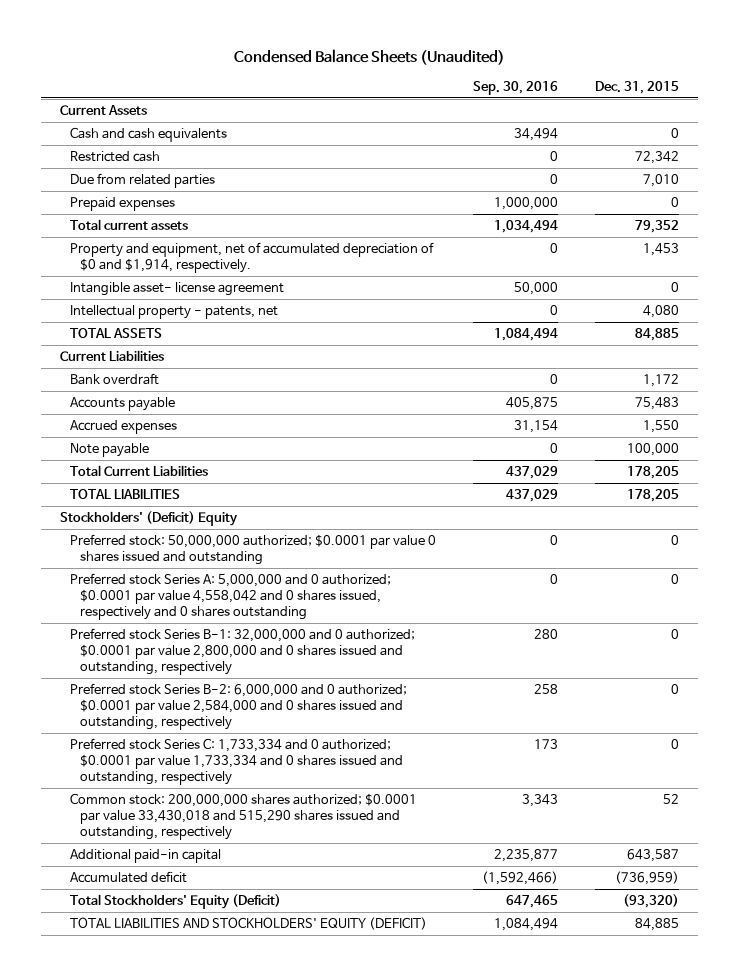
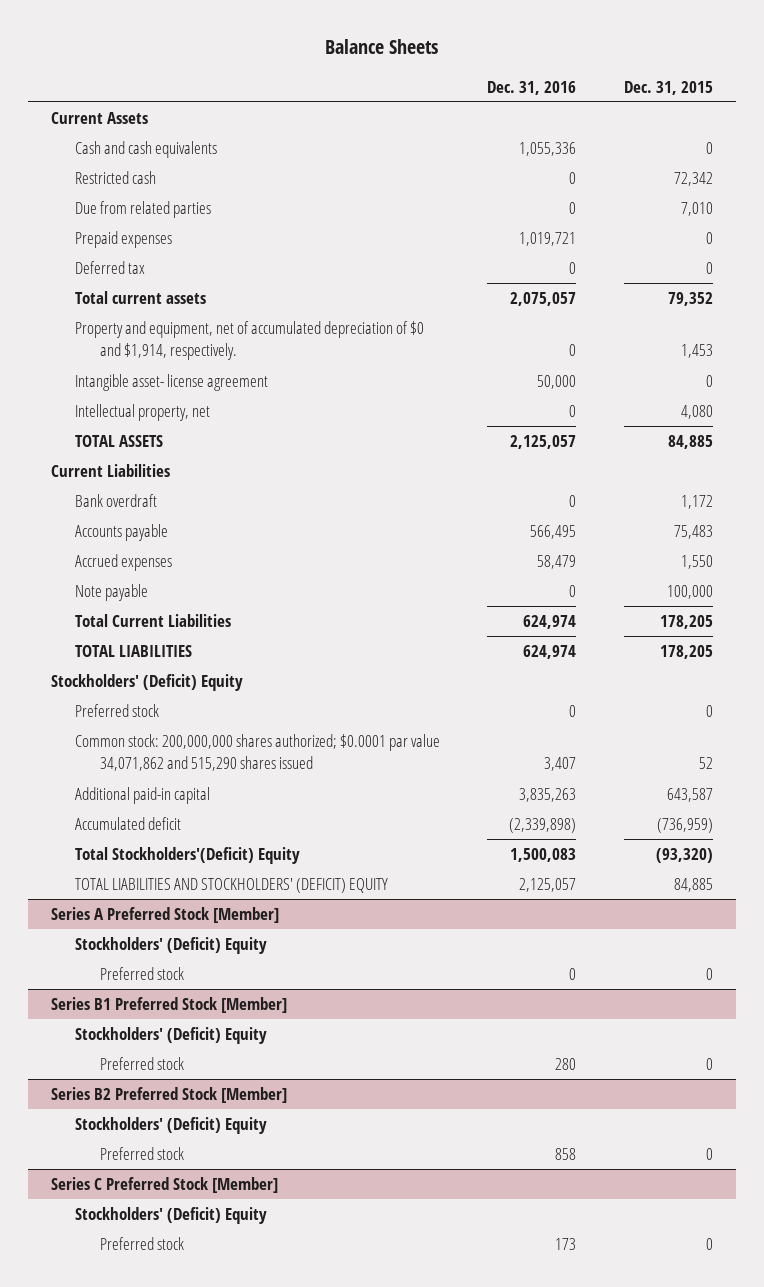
[233,48,505,65] Condensed Balance Sheets (Unaudited) -> [324,39,438,55] Balance Sheets
[473,81,559,96] Sep. 30, 2016 -> none
none -> [487,80,577,95] Dec. 31, 2016
none -> [75,261,146,275] Deferred tax
[70,305,279,320] Intellectual property - patents, net -> [75,404,211,422] Intellectual property, net
[70,573,392,620] Preferred stock Series A: 5,000,000 and 0 authorized; $0.0001 par value 4,558,042 and 0 shares issued, respectively and 0 shares outstanding -> none
[70,628,416,675] Preferred stock Series B-1: 32,000,000 and 0 authorized; $0.0001 par value 2,800,000 and 0 shares issued and outstanding, respectively -> none
[70,683,408,730] Preferred stock Series B-2: 6,000,000 and 0 authorized; $0.0001 par value 2,584,000 and 0 shares issued and outstanding, respectively -> none
[70,738,404,785] Preferred stock Series C: 1,733,334 and 0 authorized; $0.0001 par value 1,733,334 and 0 shares issued and outstanding, respectively -> none
[70,534,437,566] Preferred stock: 50,000,000 authorized; $0.0001 par value 0 shares issued and outstanding -> [75,704,160,718] Preferred stock
[70,793,418,840] Common stock: 200,000,000 shares authorized; $0.0001 par value 33,430,018 and 515,290 shares issued and outstanding, respectively -> [75,734,441,772] Common stock: 200,000,000 shares authorized; $0.0001 par value 34,071,862 and 515,290 shares issued
[70,894,282,910] Total Stockholders' Equity (Deficit) -> [75,847,301,865] Total Stockholders'(Deficit) Equity
[70,917,428,931] TOTAL LIABILITIES AND STOCKHOLDERS' EQUITY (DEFICIT) -> [75,878,389,894] TOTAL LIABILITIES AND STOCKHOLDERS' (DEFICIT) EQUITY
none -> [51,907,280,924] Series A Preferred Stock [Member]
none -> [75,937,268,955] Stockholders' (Deficit) Equity
none -> [99,967,184,981] Preferred stock
none -> [51,997,288,1014] Series B1 Preferred Stock [Member]
none -> [75,1027,268,1045] Stockholders' (Deficit) Equity
none -> [99,1057,184,1071] Preferred stock
none -> [51,1087,288,1104] Series B2 Preferred Stock [Member]
none -> [75,1117,268,1135] Stockholders' (Deficit) Equity
none -> [99,1147,184,1161] Preferred stock
none -> [51,1177,279,1194] Series C Preferred Stock [Member]
none -> [75,1207,268,1225] Stockholders' (Deficit) Equity
none -> [99,1237,184,1251] Preferred stock

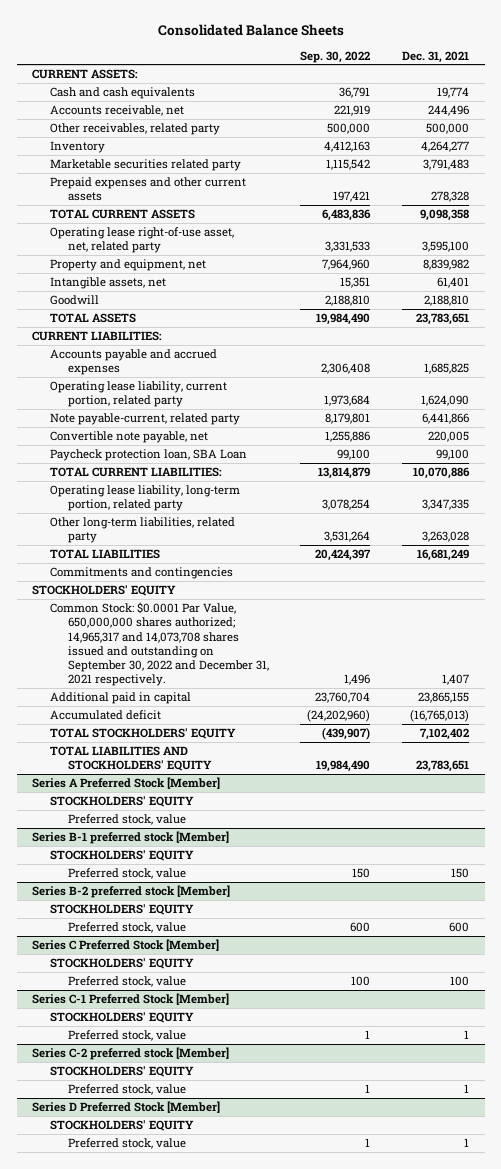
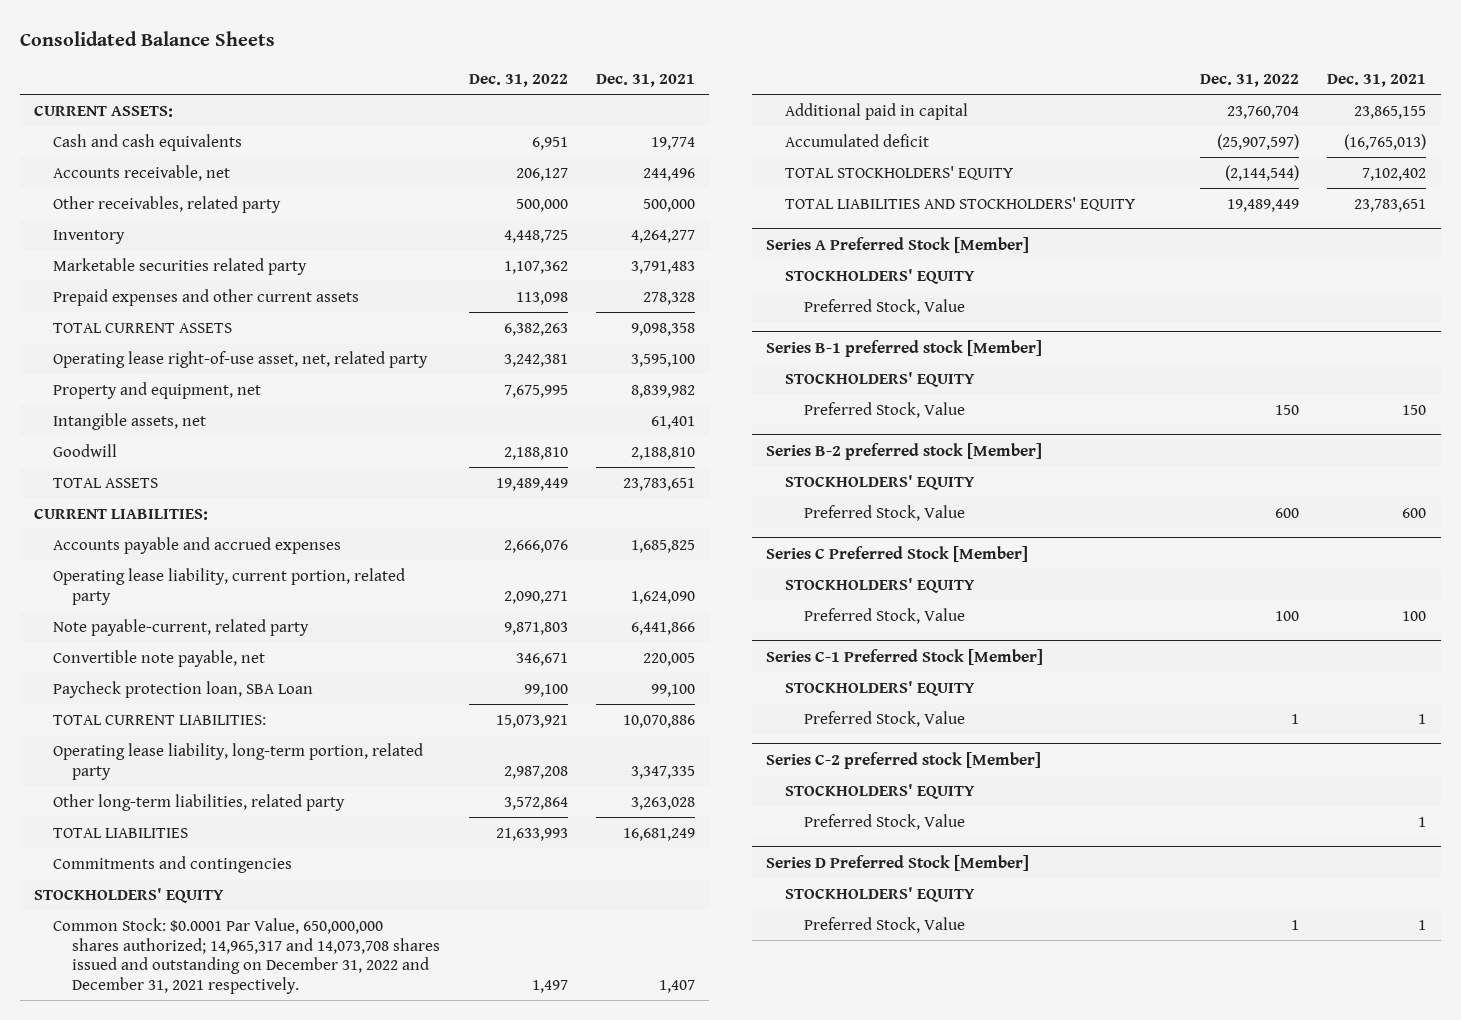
[300,50,371,63] Sep. 30, 2022 -> none
none -> [468,73,568,87] Dec. 31, 2022
[50,602,269,687] Common Stock: $0.0001 Par Value, 650,000,000 shares authorized; 14,965,317 and 14,073,708 shares issued and outstanding on September 30, 2022 and December 31, 2021 respectively. -> [53,917,441,995] Common Stock: $0.0001 Par Value, 650,000,000 shares authorized; 14,965,317 and 14,073,708 shares issued and outstanding on December 31, 2022 and December 31, 2021 respectively.
[67,814,186,826] Preferred stock, value -> [803,298,965,315] Preferred Stock, Value
[67,868,186,880] Preferred stock, value -> [803,401,965,418] Preferred Stock, Value
[67,922,186,934] Preferred stock, value -> [803,504,965,521] Preferred Stock, Value
[67,976,186,988] Preferred stock, value -> [803,607,965,624] Preferred Stock, Value
[67,1030,186,1042] Preferred stock, value -> [803,710,965,727] Preferred Stock, Value
[67,1084,186,1096] Preferred stock, value -> [803,813,965,830] Preferred Stock, Value
[67,1138,186,1150] Preferred stock, value -> [803,916,965,933] Preferred Stock, Value

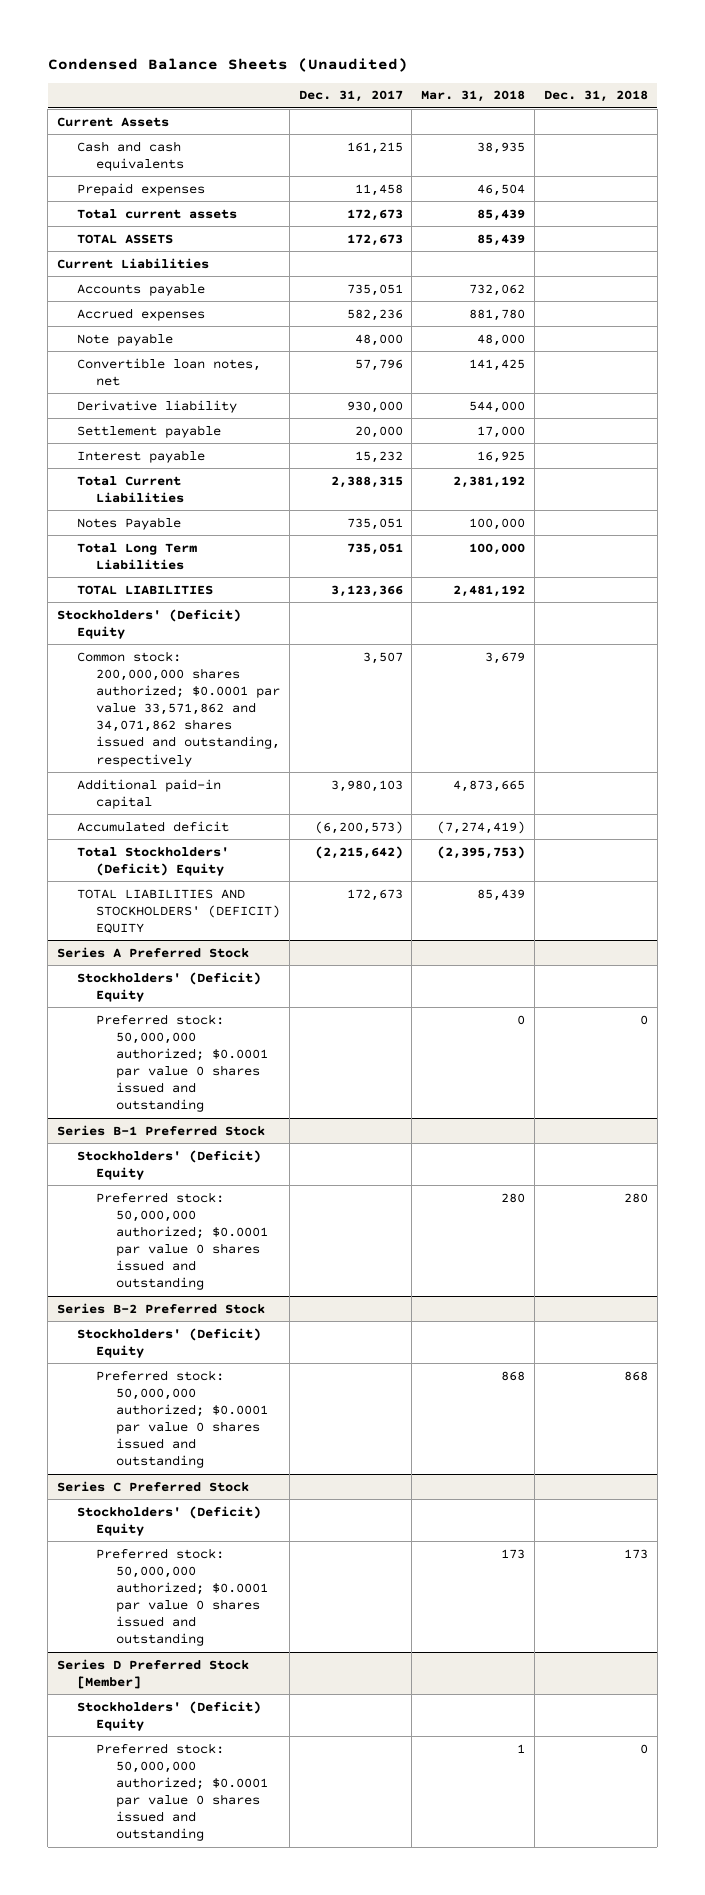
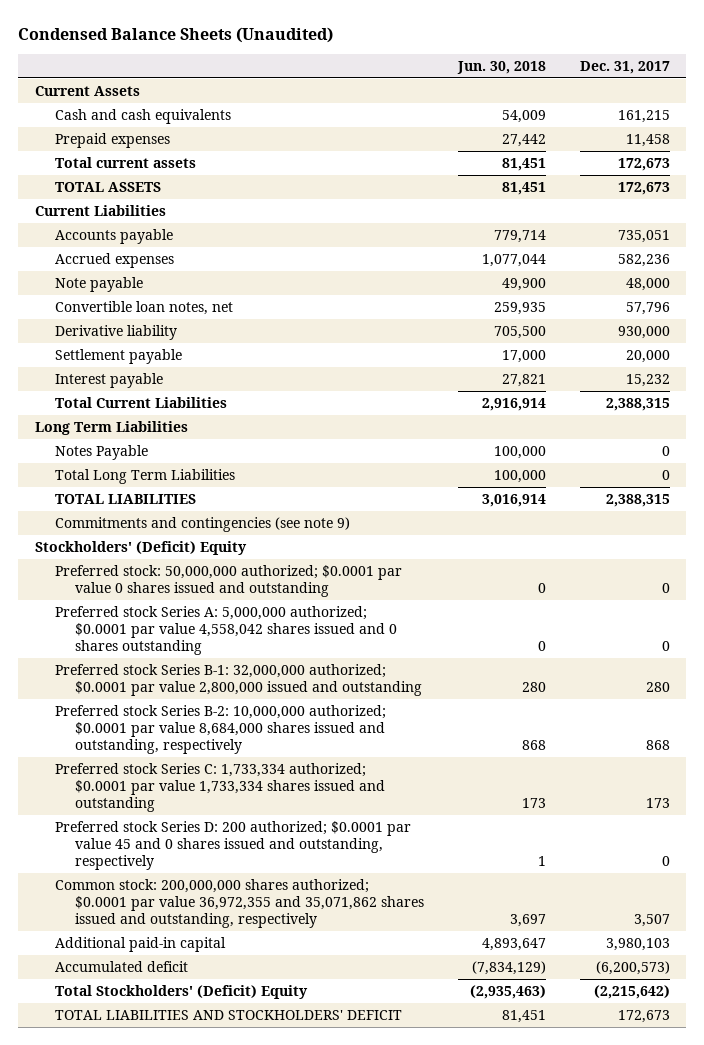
[421,90,526,103] Mar. 31, 2018 -> none
[543,90,648,103] Dec. 31, 2018 -> none
none -> [456,60,546,74] Jun. 30, 2018
none -> [34,421,188,436] Long Term Liabilities
[346,517,403,530] 735,051 -> [661,446,670,457] 0
[346,542,403,555] 735,051 -> [661,470,670,481] 0
[330,584,403,597] 3,123,366 -> [605,494,670,508] 2,388,315
none -> [54,517,350,533] Commitments and contingencies (see note 9)
none -> [54,565,402,597] Preferred stock: 50,000,000 authorized; $0.0001 par value 0 shares issued and outstanding
none -> [54,606,398,655] Preferred stock Series A: 5,000,000 authorized; $0.0001 par value 4,558,042 shares issued and 0 shares outstanding
none -> [54,664,423,696] Preferred stock Series B-1: 32,000,000 authorized; $0.0001 par value 2,800,000 issued and outstanding
none -> [54,705,386,754] Preferred stock Series B-2: 10,000,000 authorized; $0.0001 par value 8,684,000 shares issued and outstanding, respectively
none -> [54,763,386,812] Preferred stock Series C: 1,733,334 authorized; $0.0001 par value 1,733,334 shares issued and outstanding
none -> [54,821,411,870] Preferred stock Series D: 200 authorized; $0.0001 par value 45 and 0 shares issued and outstanding, respectively
[76,650,281,767] Common stock: 200,000,000 shares authorized; $0.0001 par value 33,571,862 and 34,071,862 shares issued and outstanding, respectively -> [54,879,425,928] Common stock: 200,000,000 shares authorized; $0.0001 par value 36,972,355 and 35,071,862 shares issued and outstanding, respectively
[56,946,249,958] Series A Preferred Stock -> none
[76,971,261,1002] Stockholders' (Deficit) Equity -> none
[96,1013,268,1113] Preferred stock: 50,000,000 authorized; $0.0001 par value 0 shares issued and outstanding -> none
[56,1124,265,1136] Series B-1 Preferred Stock -> none
[76,1149,261,1180] Stockholders' (Deficit) Equity -> none
[96,1191,268,1291] Preferred stock: 50,000,000 authorized; $0.0001 par value 0 shares issued and outstanding -> none
[56,1302,265,1314] Series B-2 Preferred Stock -> none
[76,1327,261,1358] Stockholders' (Deficit) Equity -> none
[96,1369,268,1469] Preferred stock: 50,000,000 authorized; $0.0001 par value 0 shares issued and outstanding -> none
[56,1480,249,1492] Series C Preferred Stock -> none
[76,1505,261,1536] Stockholders' (Deficit) Equity -> none
[96,1547,268,1647] Preferred stock: 50,000,000 authorized; $0.0001 par value 0 shares issued and outstanding -> none
[56,1658,249,1689] Series D Preferred Stock [Member] -> none
[76,1700,261,1731] Stockholders' (Deficit) Equity -> none
[96,1742,268,1842] Preferred stock: 50,000,000 authorized; $0.0001 par value 0 shares issued and outstanding -> none
[76,888,281,934] TOTAL LIABILITIES AND STOCKHOLDERS' (DEFICIT) EQUITY -> [54,1010,402,1021] TOTAL LIABILITIES AND STOCKHOLDERS' DEFICIT

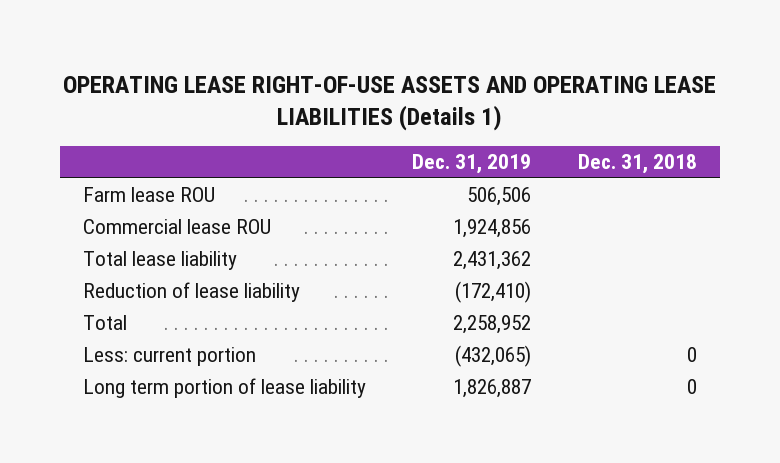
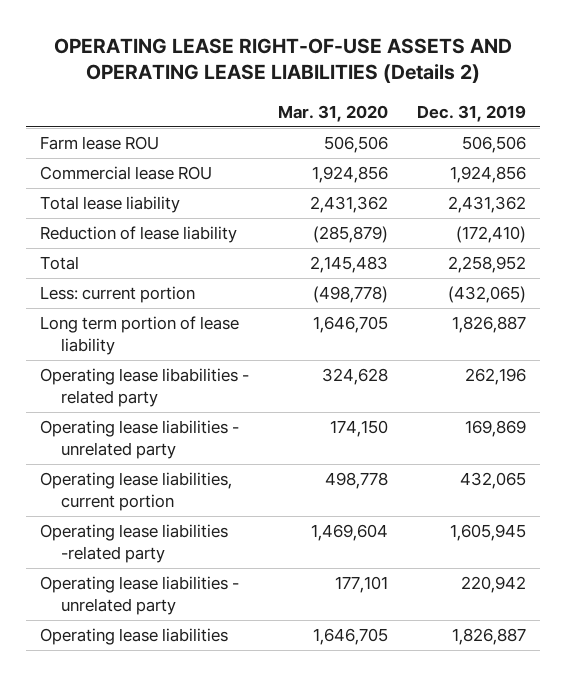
[62,75,716,131] OPERATING LEASE RIGHT-OF-USE ASSETS AND OPERATING LEASE LIABILITIES (Details 1) -> [54,37,513,84] OPERATING LEASE RIGHT-OF-USE ASSETS AND OPERATING LEASE LIABILITIES (Details 2)
[577,154,697,175] Dec. 31, 2018 -> none
none -> [278,104,389,122] Mar. 31, 2020
none -> [40,368,250,407] Operating lease libabilities - related party
none -> [40,420,240,459] Operating lease liabilities - unrelated party
none -> [40,472,233,511] Operating lease liabilities, current portion
none -> [40,524,229,563] Operating lease liabilities -related party
none -> [40,576,240,615] Operating lease liabilities - unrelated party
none -> [40,628,229,646] Operating lease liabilities

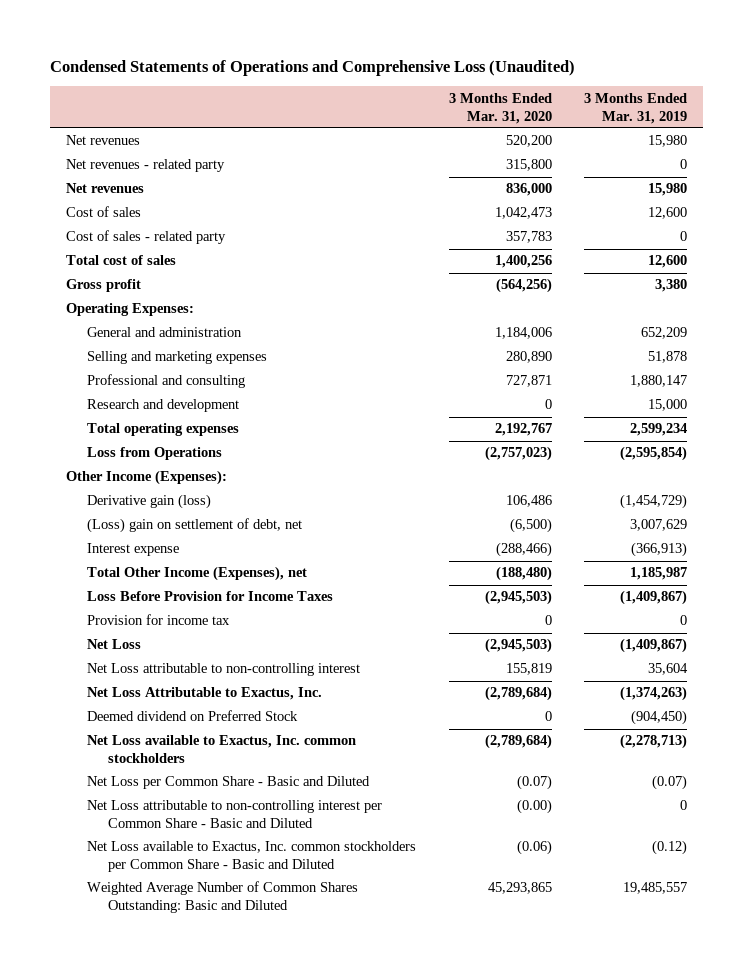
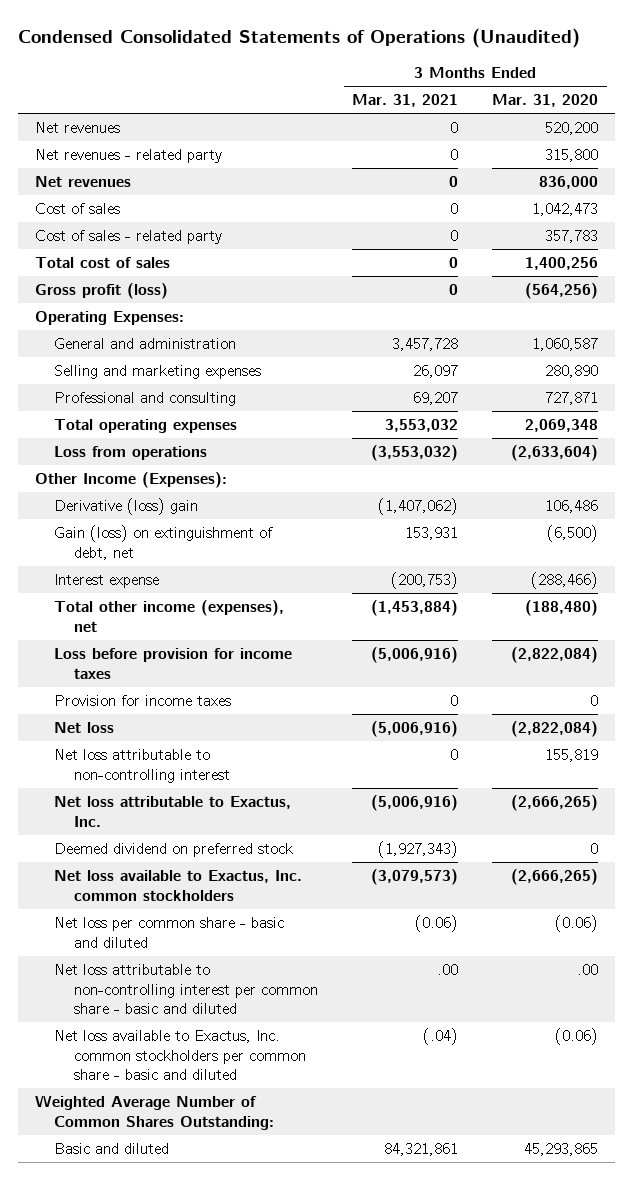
[49,59,575,76] Condensed Statements of Operations and Comprehensive Loss (Unaudited) -> [17,27,580,48] Condensed Consolidated Statements of Operations (Unaudited)
[583,92,687,124] 3 Months Ended Mar. 31, 2019 -> none
none -> [352,94,459,108] Mar. 31, 2021
[66,279,142,293] Gross profit -> [34,283,168,300] Gross profit (loss)
[494,327,552,340] 1,184,006 -> [532,338,599,352] 1,060,587
[87,399,240,413] Research and development -> none
[494,423,552,437] 2,192,767 -> [525,419,599,433] 2,069,348
[87,447,223,461] Loss from Operations -> [54,446,208,461] Loss from operations
[484,446,552,462] (2,757,023) -> [511,445,599,462] (2,633,604)
[87,494,212,510] Derivative gain (loss) -> [54,498,199,516] Derivative (loss) gain
[87,518,303,534] (Loss) gain on settlement of debt, net -> [54,525,274,560] Gain (loss) on extinguishment of debt, net
[87,566,308,582] Total Other Income (Expenses), net -> [54,600,285,632] Total other income (expenses), net
[87,591,334,602] Loss Before Provision for Income Taxes -> [54,648,293,679] Loss before provision for income taxes
[484,590,552,606] (2,945,503) -> [511,647,599,664] (2,822,084)
[87,614,231,626] Provision for income tax -> [54,695,232,707] Provision for income taxes
[87,639,142,650] Net Loss -> [54,722,115,734] Net loss
[484,638,552,654] (2,945,503) -> [511,721,599,738] (2,822,084)
[87,663,361,677] Net Loss attributable to non-controlling interest -> [54,749,231,783] Net loss attributable to non-controlling interest
[87,687,323,701] Net Loss Attributable to Exactus, Inc. -> [54,796,292,827] Net loss attributable to Exactus, Inc.
[484,686,552,702] (2,789,684) -> [511,795,599,812] (2,666,265)
[87,710,299,722] Deemed dividend on Preferred Stock -> [54,843,294,858] Deemed dividend on preferred stock
[87,735,357,764] Net Loss available to Exactus, Inc. common stockholders -> [54,870,303,901] Net loss available to Exactus, Inc. common stockholders
[484,734,552,750] (2,789,684) -> [511,869,599,886] (2,666,265)
[87,776,371,790] Net Loss per Common Share - Basic and Diluted -> [54,917,285,948] Net loss per common share - basic and diluted
[516,775,552,791] (0.07) -> [555,915,599,933] (0.06)
[87,800,383,829] Net Loss attributable to non-controlling interest per Common Share - Basic and Diluted -> [54,964,319,1014] Net loss attributable to non-controlling interest per common share - basic and diluted
[516,799,552,815] (0.00) -> [577,964,599,976] .00
[87,841,417,873] Net Loss available to Exactus, Inc. common stockholders per Common Share - Basic and Diluted -> [54,1030,307,1080] Net loss available to Exactus, Inc. common stockholders per common share - basic and diluted
none -> [34,1095,275,1130] Weighted Average Number of Common Shares Outstanding:
[87,881,359,914] Weighted Average Number of Common Shares Outstanding: Basic and Diluted -> [54,1143,170,1155] Basic and diluted

